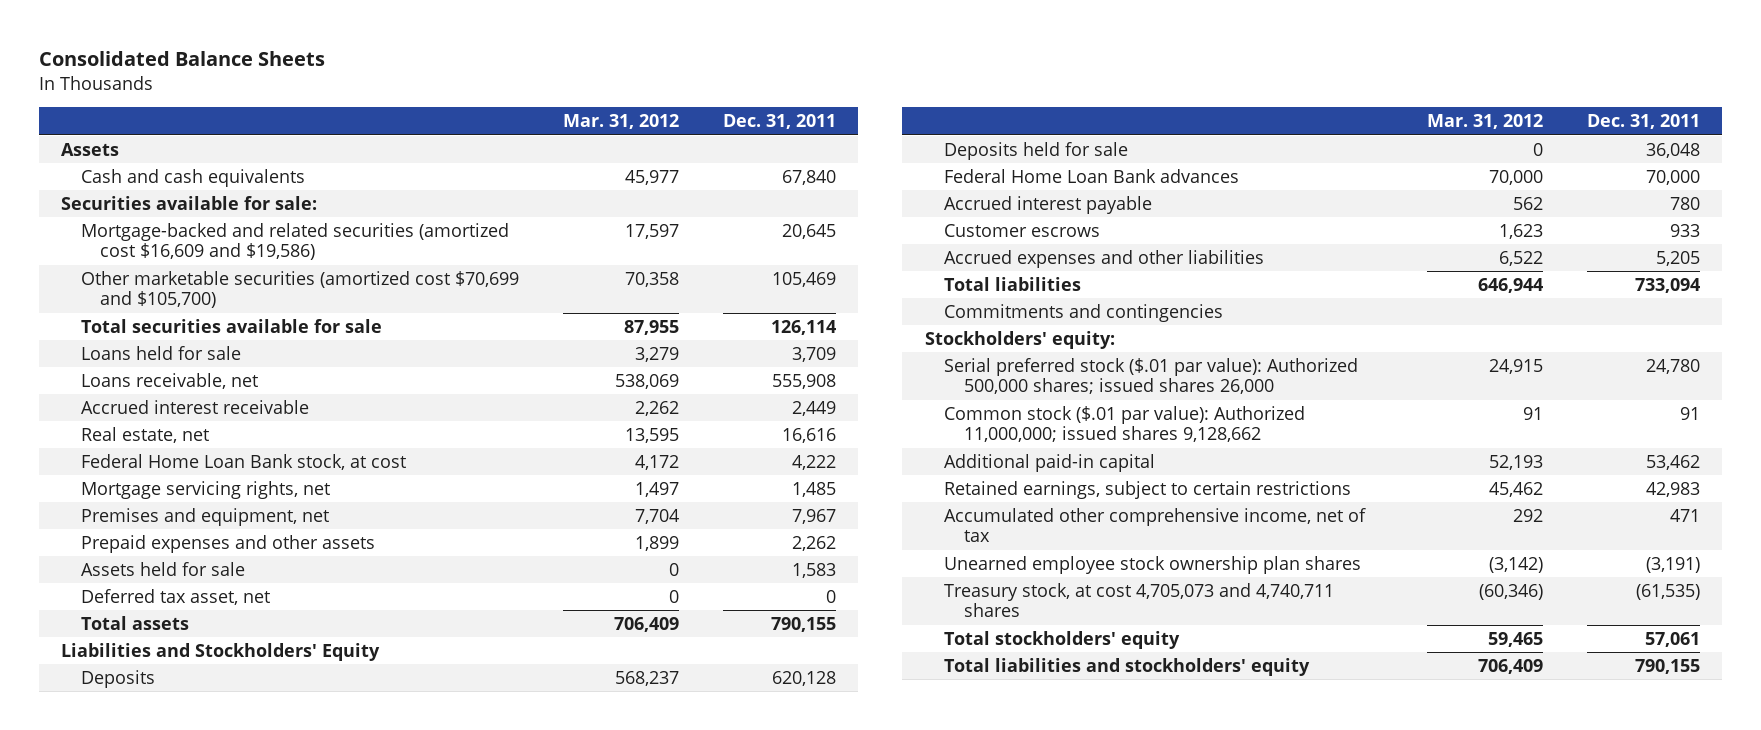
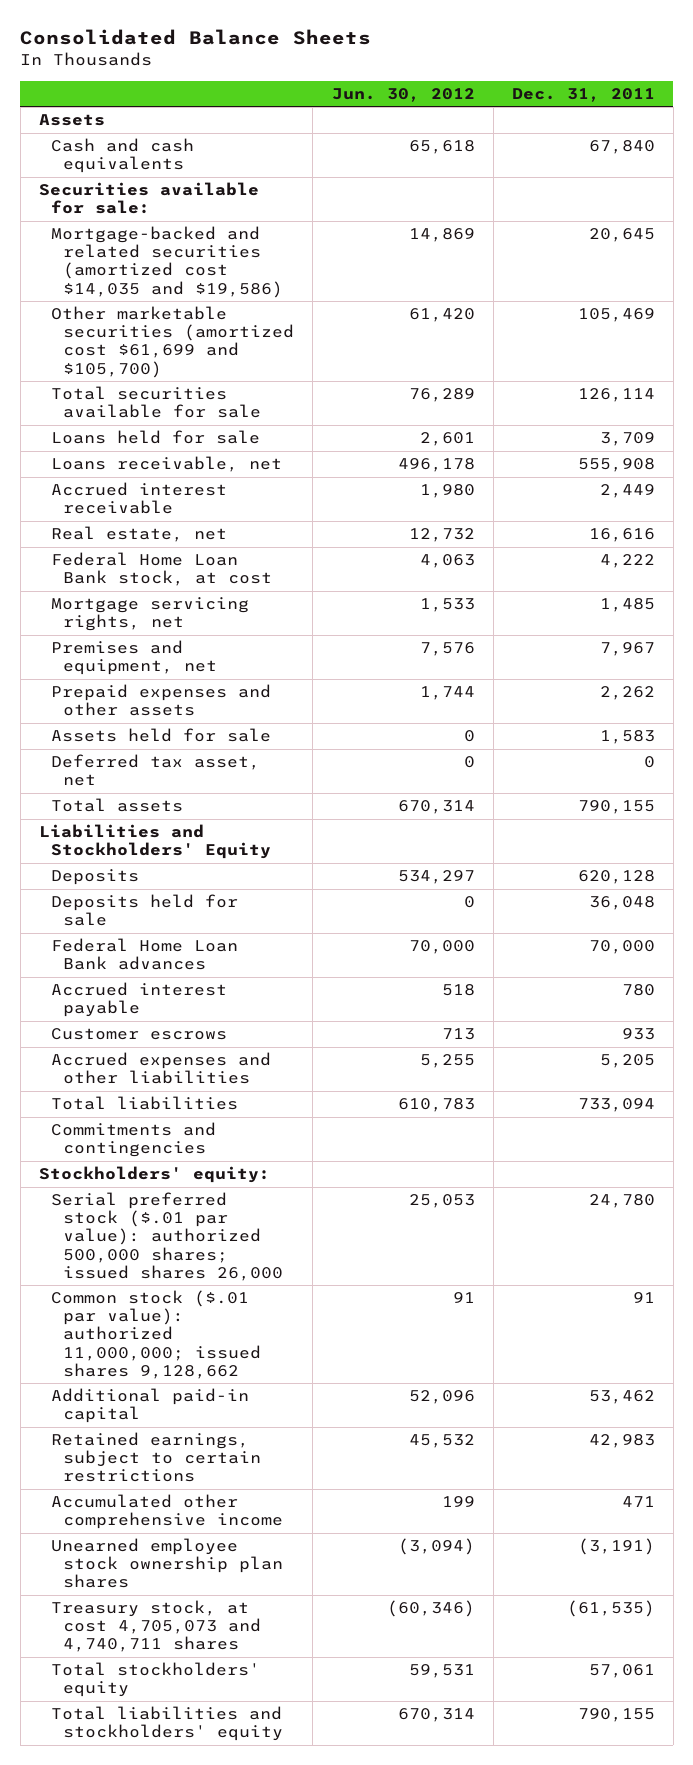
[562,114,679,130] Mar. 31, 2012 -> none
none -> [331,87,475,102] Jun. 30, 2012
[80,222,509,261] Mortgage-backed and related securities (amortized cost $16,609 and $19,586) -> [51,226,284,298] Mortgage-backed and related securities (amortized cost $14,035 and $19,586)
[80,270,519,309] Other marketable securities (amortized cost $70,699 and $105,700) -> [51,306,295,378] Other marketable securities (amortized cost $61,699 and $105,700)
[944,357,1359,395] Serial preferred stock ($.01 par value): Authorized 500,000 shares; issued shares 26,000 -> [51,1192,284,1281] Serial preferred stock ($.01 par value): authorized 500,000 shares; issued shares 26,000
[944,405,1306,443] Common stock ($.01 par value): Authorized 11,000,000; issued shares 9,128,662 -> [51,1290,262,1379] Common stock ($.01 par value): authorized 11,000,000; issued shares 9,128,662
[944,507,1367,543] Accumulated other comprehensive income, net of tax -> [51,1494,284,1530] Accumulated other comprehensive income

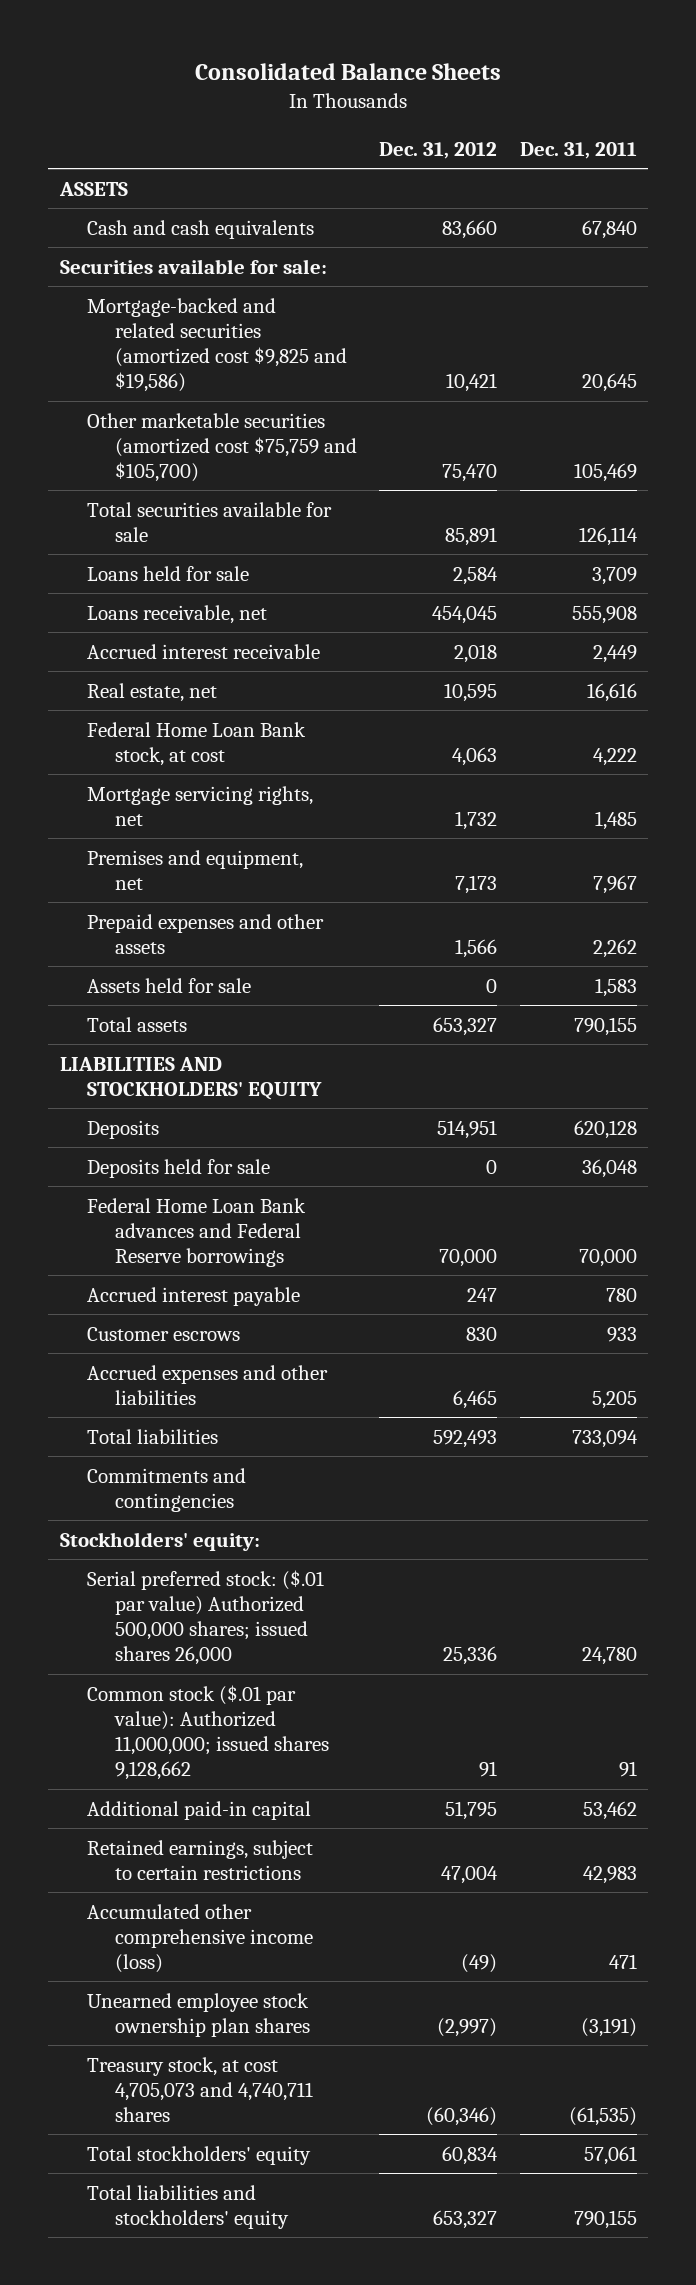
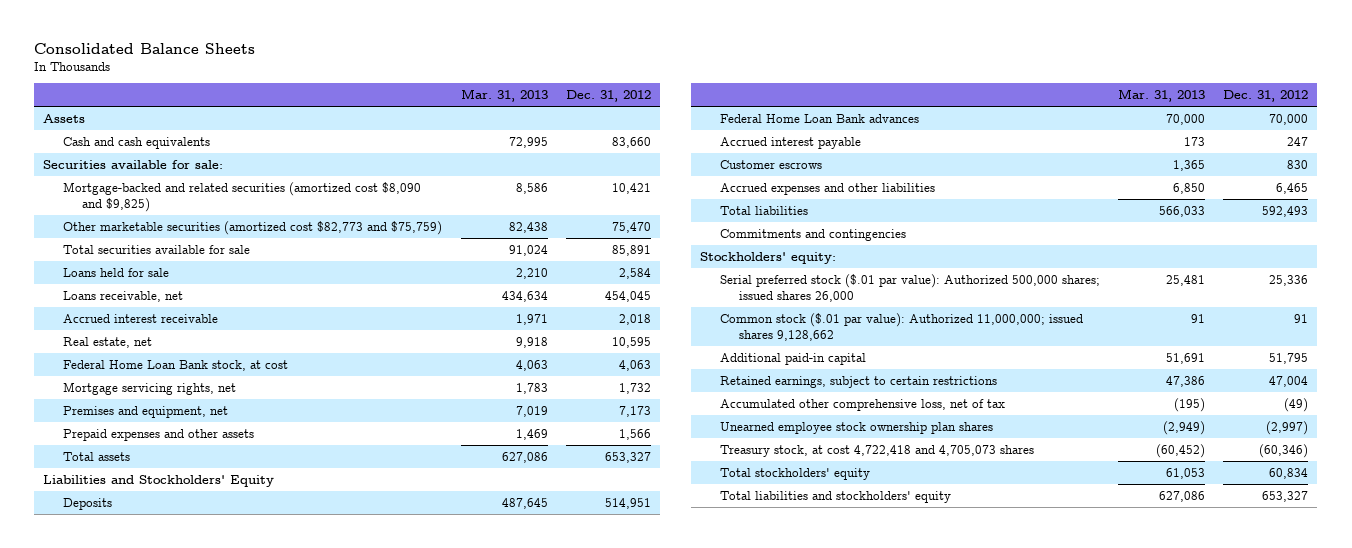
[519,141,637,159] Dec. 31, 2011 -> none
none -> [461,88,549,102] Mar. 31, 2013
[58,181,128,196] ASSETS -> [43,113,86,123] Assets
[87,297,348,392] Mortgage-backed and related securities (amortized cost $9,825 and $19,586) -> [62,181,421,212] Mortgage-backed and related securities (amortized cost $8,090 and $9,825)
[87,412,358,482] Other marketable securities (amortized cost $75,759 and $105,700) -> [62,220,442,235] Other marketable securities (amortized cost $82,773 and $75,759)
[87,977,252,993] Assets held for sale -> none
[59,1056,323,1100] LIABILITIES AND STOCKHOLDERS' EQUITY -> [43,474,275,487] Liabilities and Stockholders' Equity
[87,1158,271,1178] Deposits held for sale -> none
[87,1197,307,1267] Federal Home Loan Bank advances and Federal Reserve borrowings -> [719,113,919,123] Federal Home Loan Bank advances
[87,1569,325,1665] Serial preferred stock: ($.01 par value) Authorized 500,000 shares; issued shares 26,000 -> [719,273,1100,302] Serial preferred stock ($.01 par value): Authorized 500,000 shares; issued shares 26,000
[87,1903,314,1973] Accumulated other comprehensive income (loss) -> [719,398,1005,411] Accumulated other comprehensive loss, net of tax
[87,2056,314,2122] Treasury stock, at cost 4,705,073 and 4,740,711 shares -> [719,444,1034,457] Treasury stock, at cost 4,722,418 and 4,705,073 shares

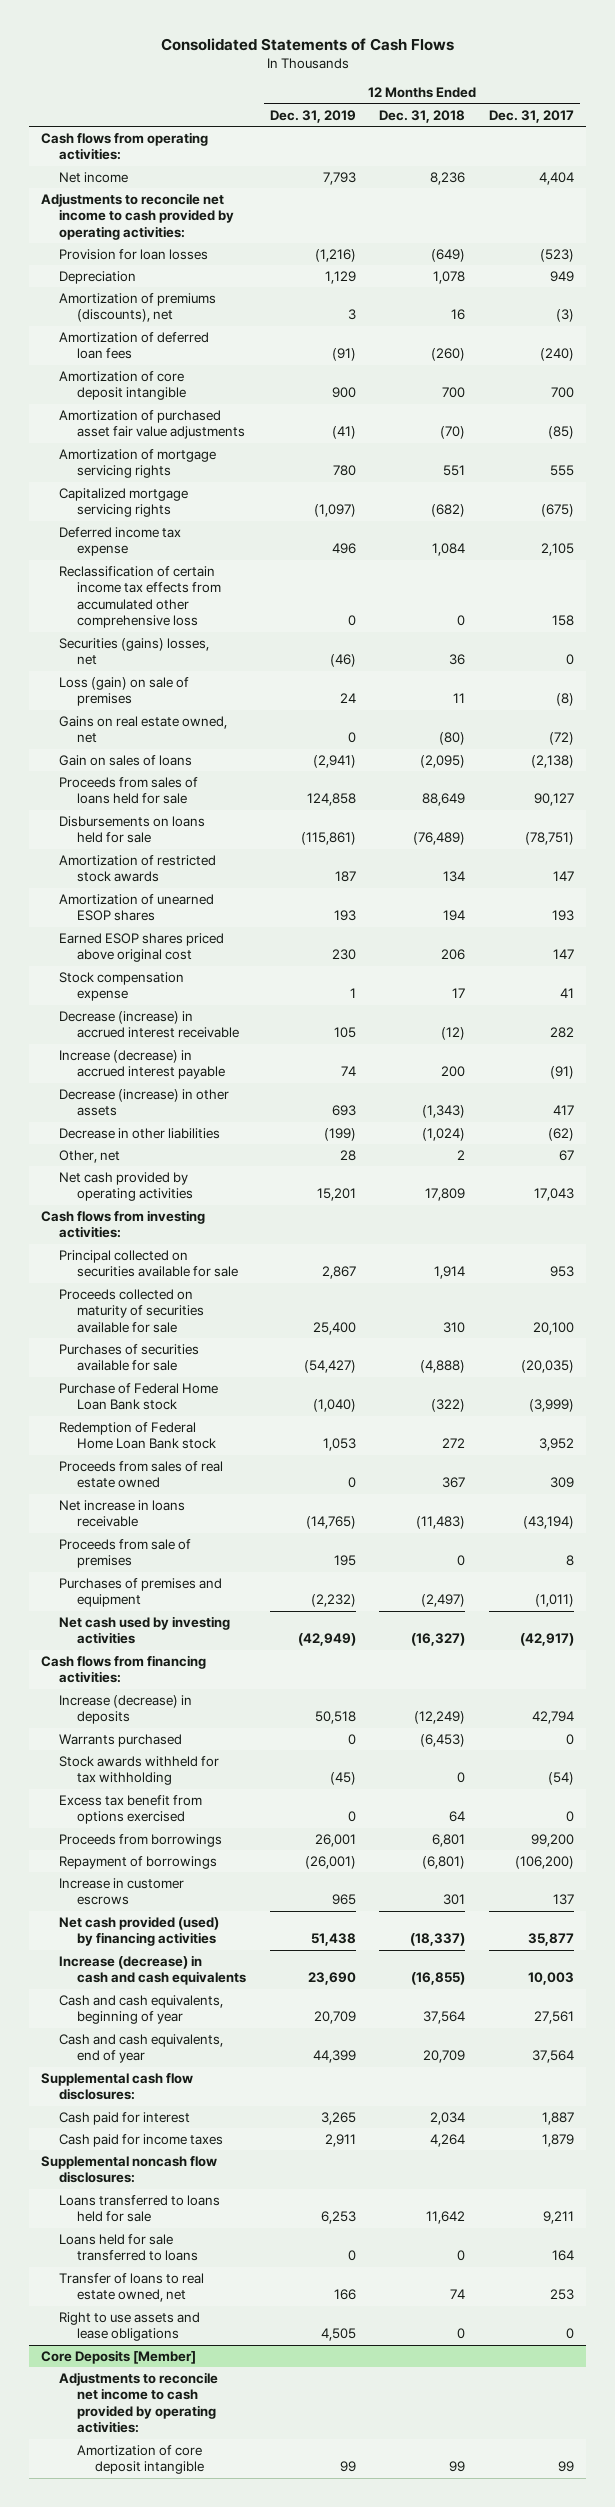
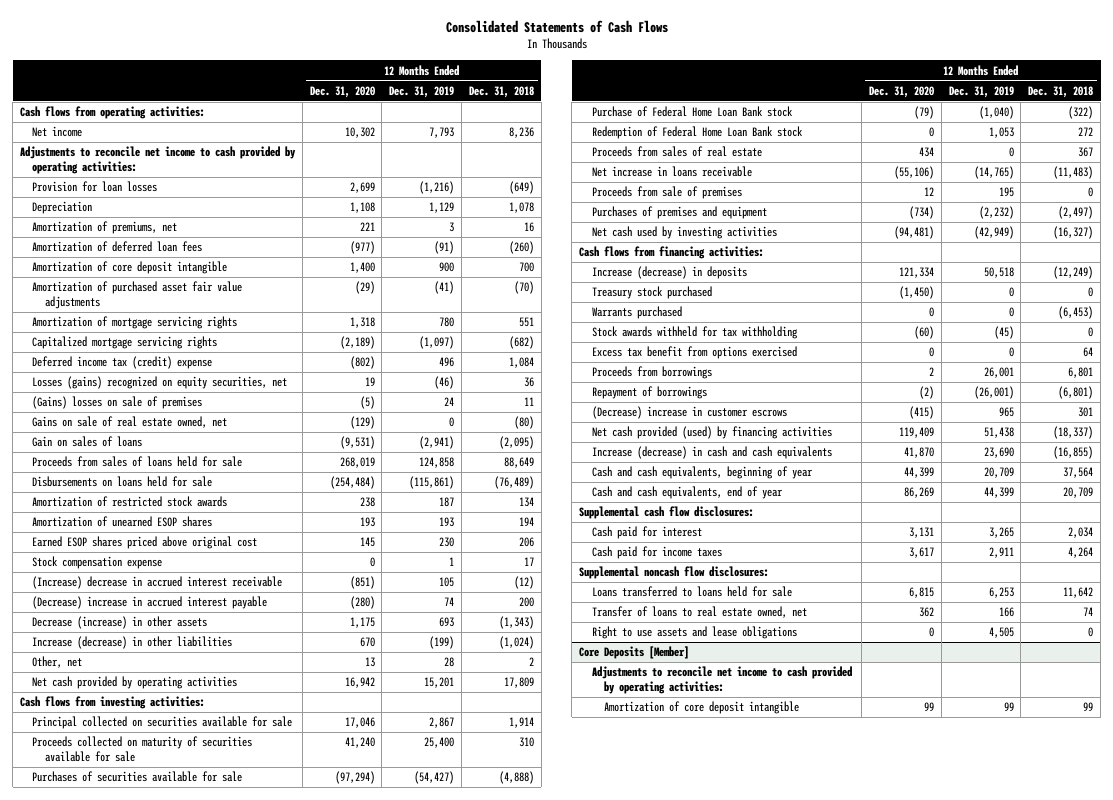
[488,109,574,123] Dec. 31, 2017 -> none
none -> [309,86,375,99] Dec. 31, 2020
[59,292,217,323] Amortization of premiums (discounts), net -> [32,221,178,235] Amortization of premiums, net
[59,565,222,629] Reclassification of certain income tax effects from accumulated other comprehensive loss -> none
[59,526,182,557] Deferred income tax expense -> [32,356,213,370] Deferred income tax (credit) expense
[59,637,210,666] Securities (gains) losses, net -> [32,376,288,390] Losses (gains) recognized on equity securities, net
[59,676,190,707] Loss (gain) on sale of premises -> [32,396,203,410] (Gains) losses on sale of premises
[59,715,228,744] Gains on real estate owned, net -> [32,416,228,429] Gains on sale of real estate owned, net
[59,1010,240,1039] Decrease (increase) in accrued interest receivable -> [32,576,283,590] (Increase) decrease in accrued interest receivable
[59,1049,226,1080] Increase (decrease) in accrued interest payable -> [32,596,268,610] (Decrease) increase in accrued interest payable
[59,1127,221,1139] Decrease in other liabilities -> [32,636,233,650] Increase (decrease) in other liabilities
[59,1460,224,1489] Proceeds from sales of real estate owned -> [591,146,762,158] Proceeds from sales of real estate
none -> [591,286,712,300] Treasury stock purchased
[59,1877,185,1906] Increase in customer escrows -> [591,406,787,420] (Decrease) increase in customer escrows
[59,2233,199,2262] Loans held for sale transferred to loans -> none

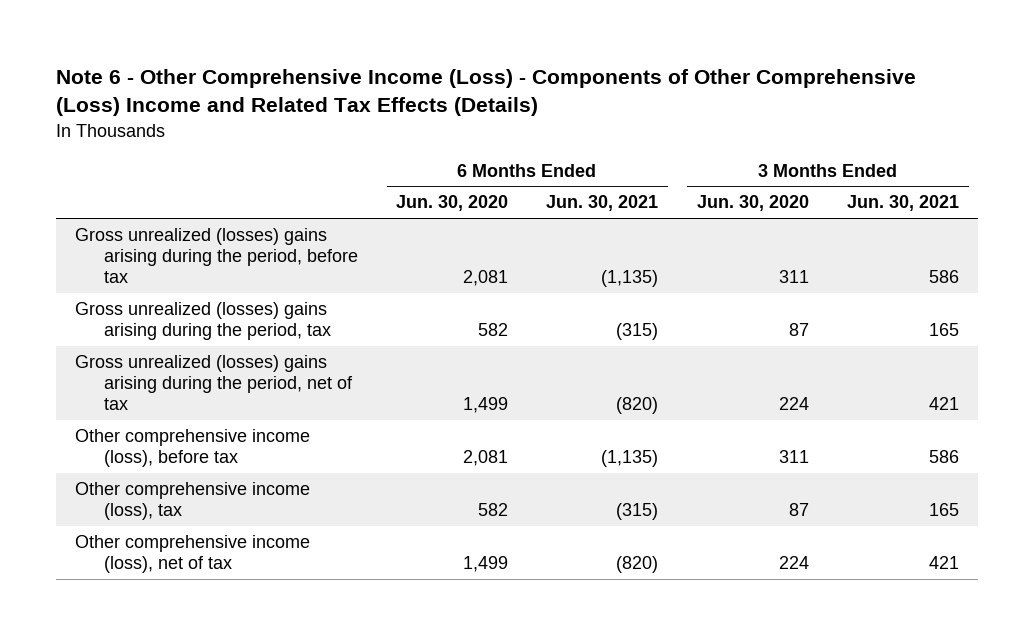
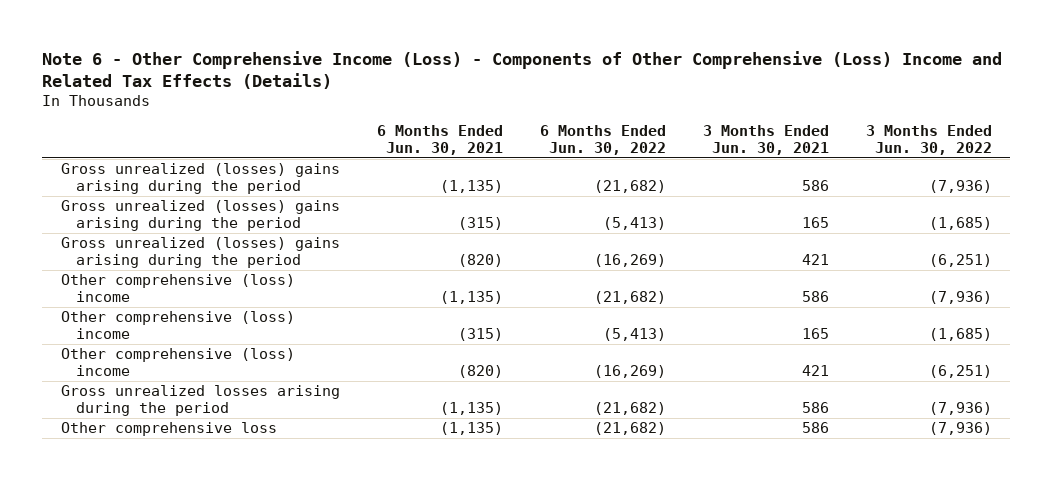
[396,195,509,212] Jun. 30, 2020 -> none
[696,195,809,212] Jun. 30, 2020 -> none
none -> [539,125,666,155] 6 Months Ended Jun. 30, 2022
none -> [865,125,992,155] 3 Months Ended Jun. 30, 2022
[75,228,359,284] Gross unrealized (losses) gains arising during the period, before tax -> [60,163,340,195] Gross unrealized (losses) gains arising during the period
[75,302,332,341] Gross unrealized (losses) gains arising during the period, tax -> [60,200,340,232] Gross unrealized (losses) gains arising during the period
[75,355,354,411] Gross unrealized (losses) gains arising during the period, net of tax -> [60,237,340,269] Gross unrealized (losses) gains arising during the period
[75,429,311,468] Other comprehensive income (loss), before tax -> [60,274,295,303] Other comprehensive (loss) income
[75,482,311,521] Other comprehensive income (loss), tax -> [60,311,295,340] Other comprehensive (loss) income
[75,535,311,574] Other comprehensive income (loss), net of tax -> [60,348,295,377] Other comprehensive (loss) income
none -> [60,385,340,417] Gross unrealized losses arising during the period
none -> [60,422,277,437] Other comprehensive loss

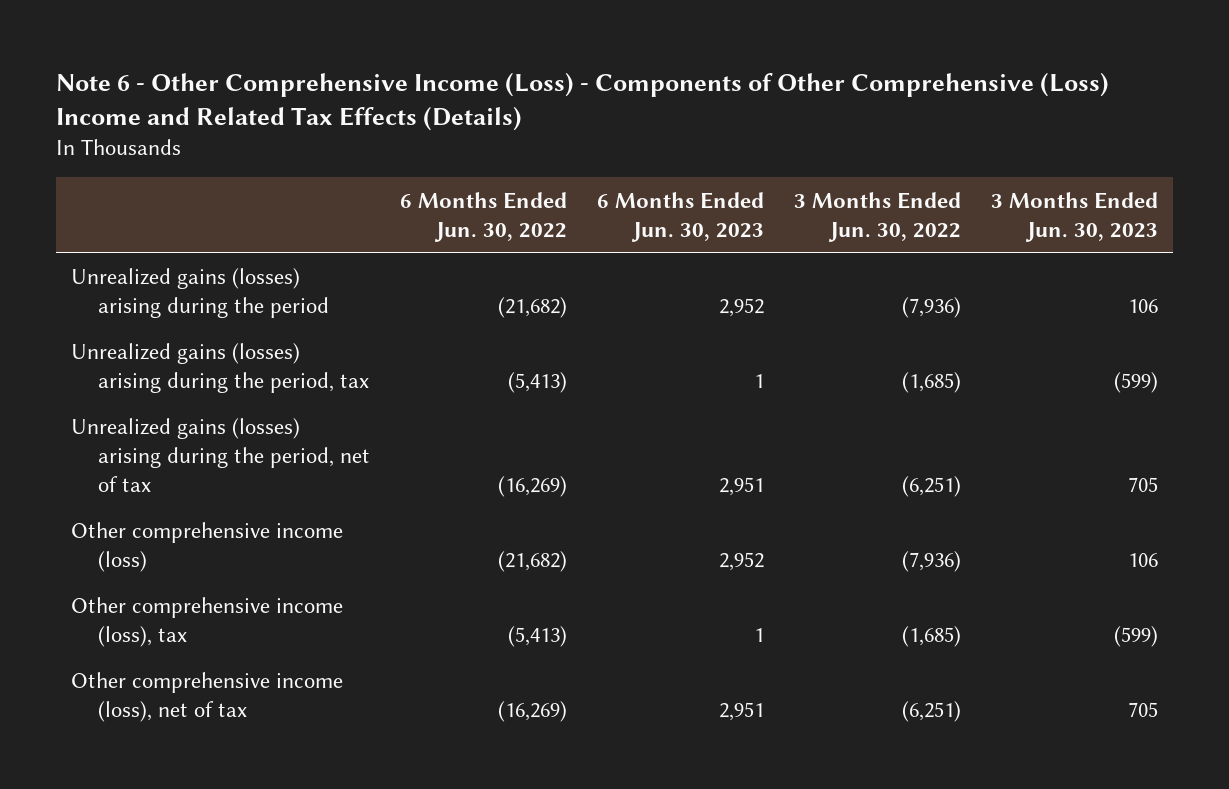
[376,125,503,155] 6 Months Ended Jun. 30, 2021 -> none
[702,125,829,155] 3 Months Ended Jun. 30, 2021 -> none
none -> [597,191,765,242] 6 Months Ended Jun. 30, 2023
none -> [991,191,1159,242] 3 Months Ended Jun. 30, 2023
[60,385,340,417] Gross unrealized losses arising during the period -> none
[60,422,277,437] Other comprehensive loss -> none
[60,163,340,195] Gross unrealized (losses) gains arising during the period -> [70,268,330,319] Unrealized gains (losses) arising during the period
[60,200,340,232] Gross unrealized (losses) gains arising during the period -> [70,343,370,394] Unrealized gains (losses) arising during the period, tax
[60,237,340,269] Gross unrealized (losses) gains arising during the period -> [70,418,371,493] Unrealized gains (losses) arising during the period, net of tax
[60,274,295,303] Other comprehensive (loss) income -> [70,522,343,573] Other comprehensive income (loss)
[60,311,295,340] Other comprehensive (loss) income -> [70,597,343,648] Other comprehensive income (loss), tax
[60,348,295,377] Other comprehensive (loss) income -> [70,672,343,723] Other comprehensive income (loss), net of tax

